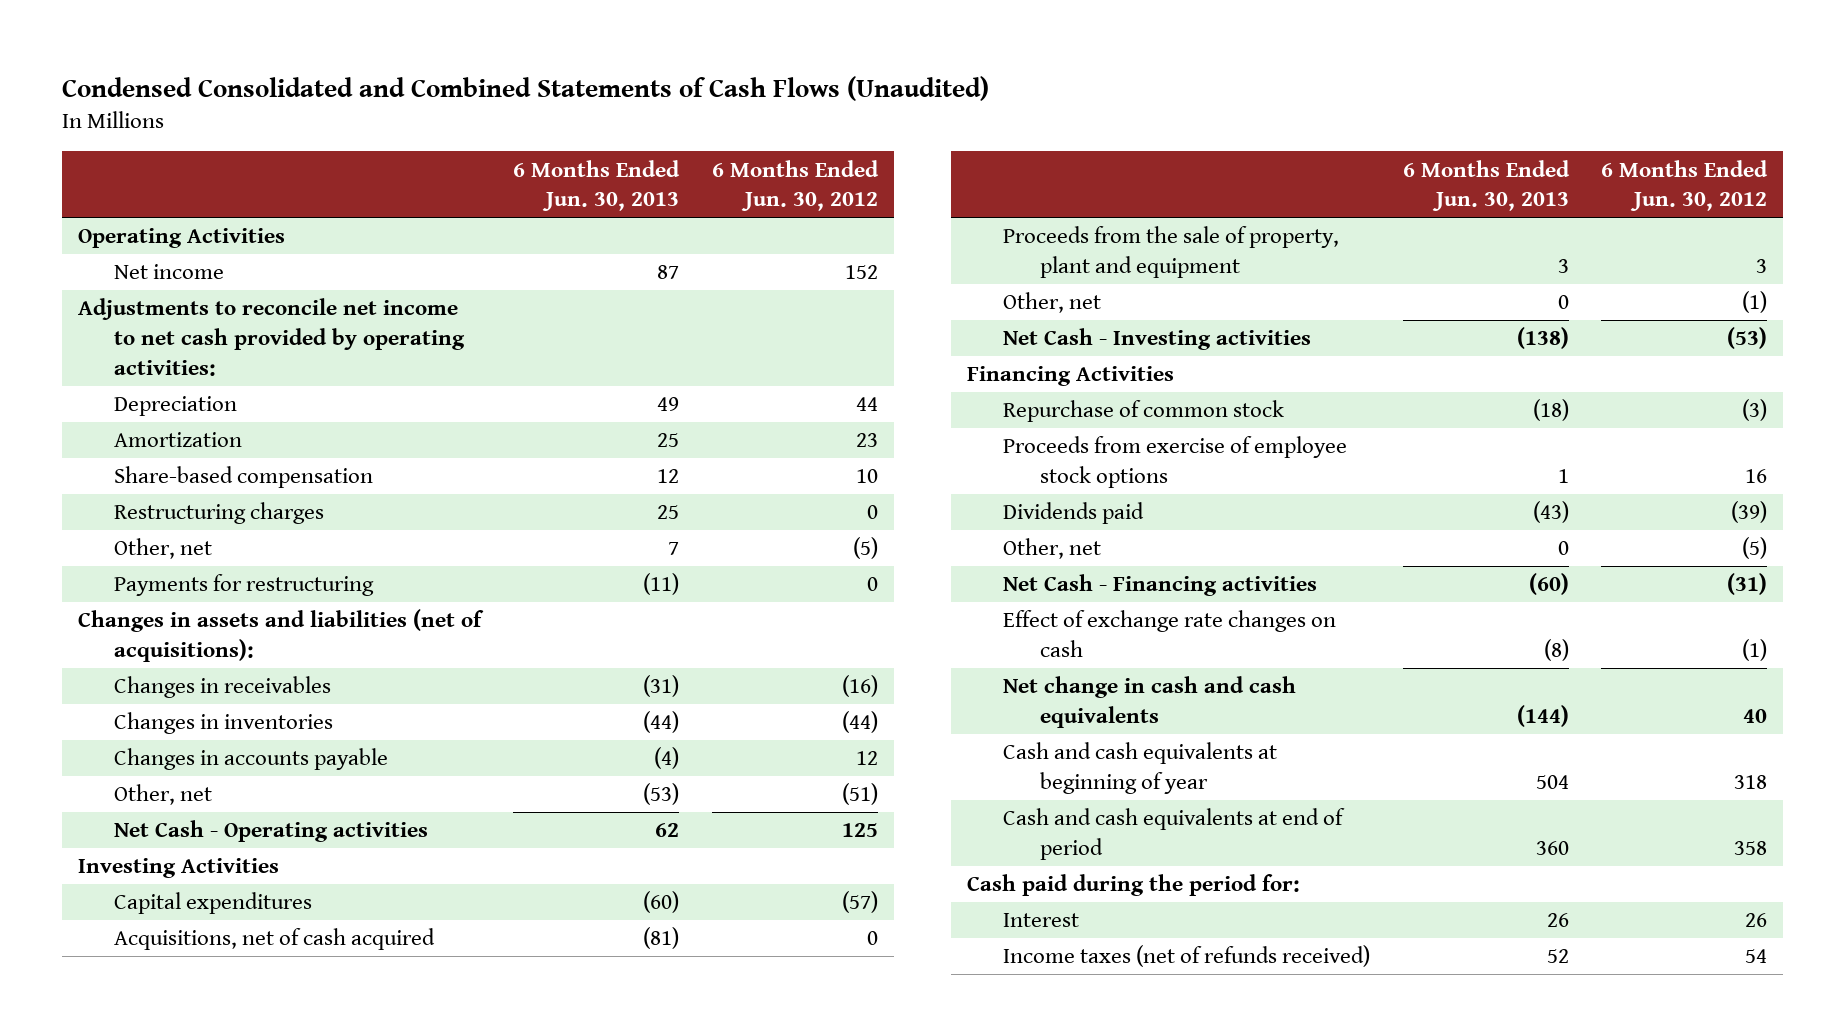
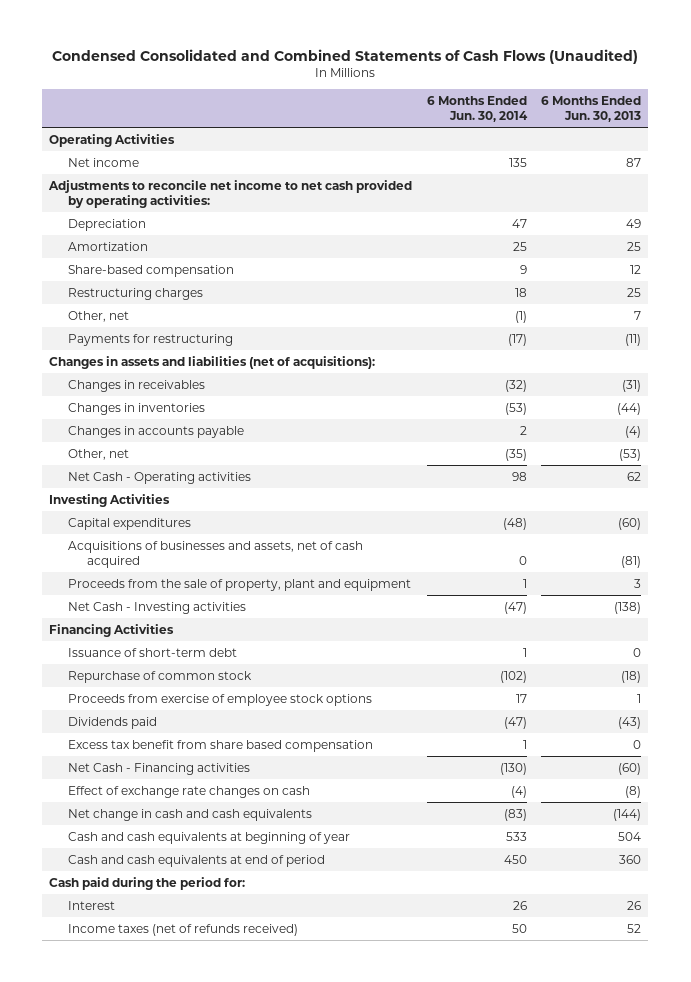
[711,159,879,212] 6 Months Ended Jun. 30, 2012 -> none
none -> [426,95,528,122] 6 Months Ended Jun. 30, 2014
[113,928,435,951] Acquisitions, net of cash acquired -> [68,540,364,568] Acquisitions of businesses and assets, net of cash acquired
[1003,292,1102,314] Other, net -> none
none -> [68,647,238,657] Issuance of short-term debt
[1003,538,1102,560] Other, net -> none
none -> [68,739,374,752] Excess tax benefit from share based compensation

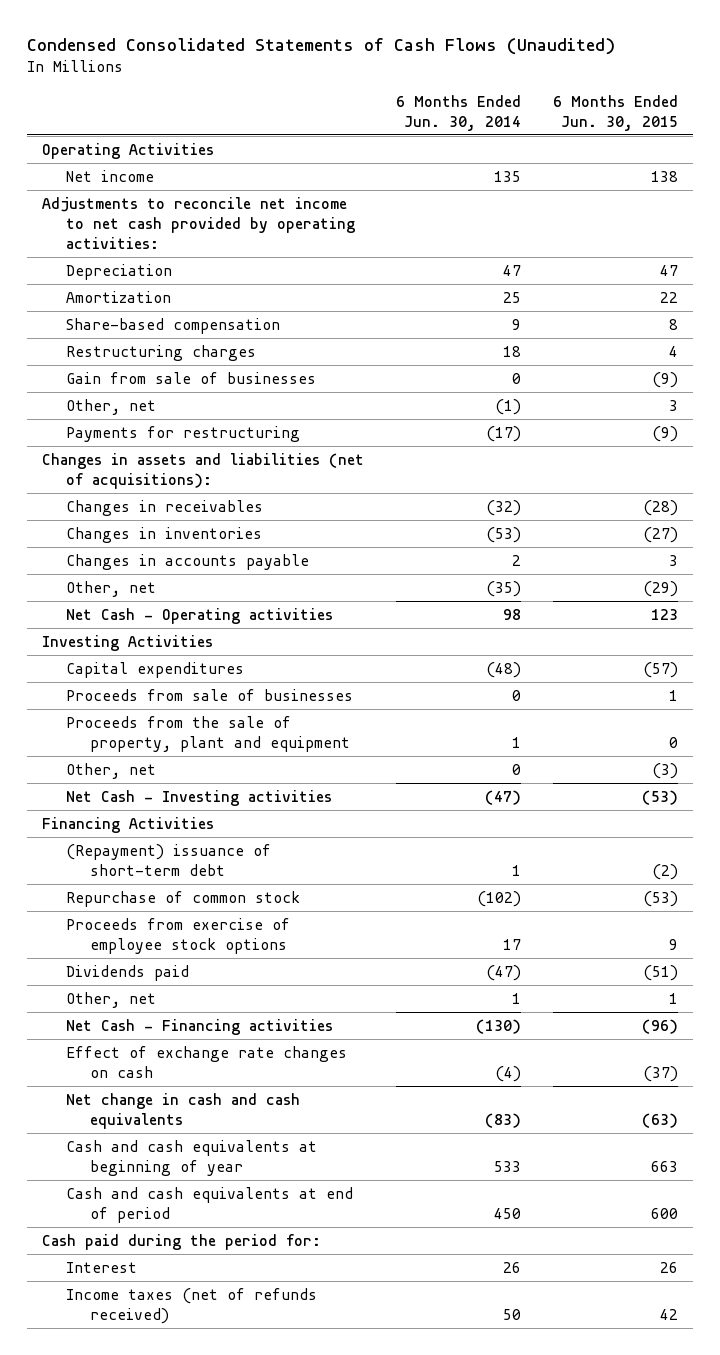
[52,48,639,64] Condensed Consolidated and Combined Statements of Cash Flows (Unaudited) -> [26,38,615,56] Condensed Consolidated Statements of Cash Flows (Unaudited)
[541,95,642,122] 6 Months Ended Jun. 30, 2013 -> none
none -> [552,95,678,131] 6 Months Ended Jun. 30, 2015
none -> [66,371,317,384] Gain from sale of businesses
[68,540,364,568] Acquisitions of businesses and assets, net of cash acquired -> none
none -> [66,688,354,701] Proceeds from sale of businesses
none -> [66,762,157,779] Other, net
[68,647,238,657] Issuance of short-term debt -> [66,843,272,876] (Repayment) issuance of short-term debt
[68,739,374,752] Excess tax benefit from share based compensation -> none
none -> [66,991,157,1008] Other, net

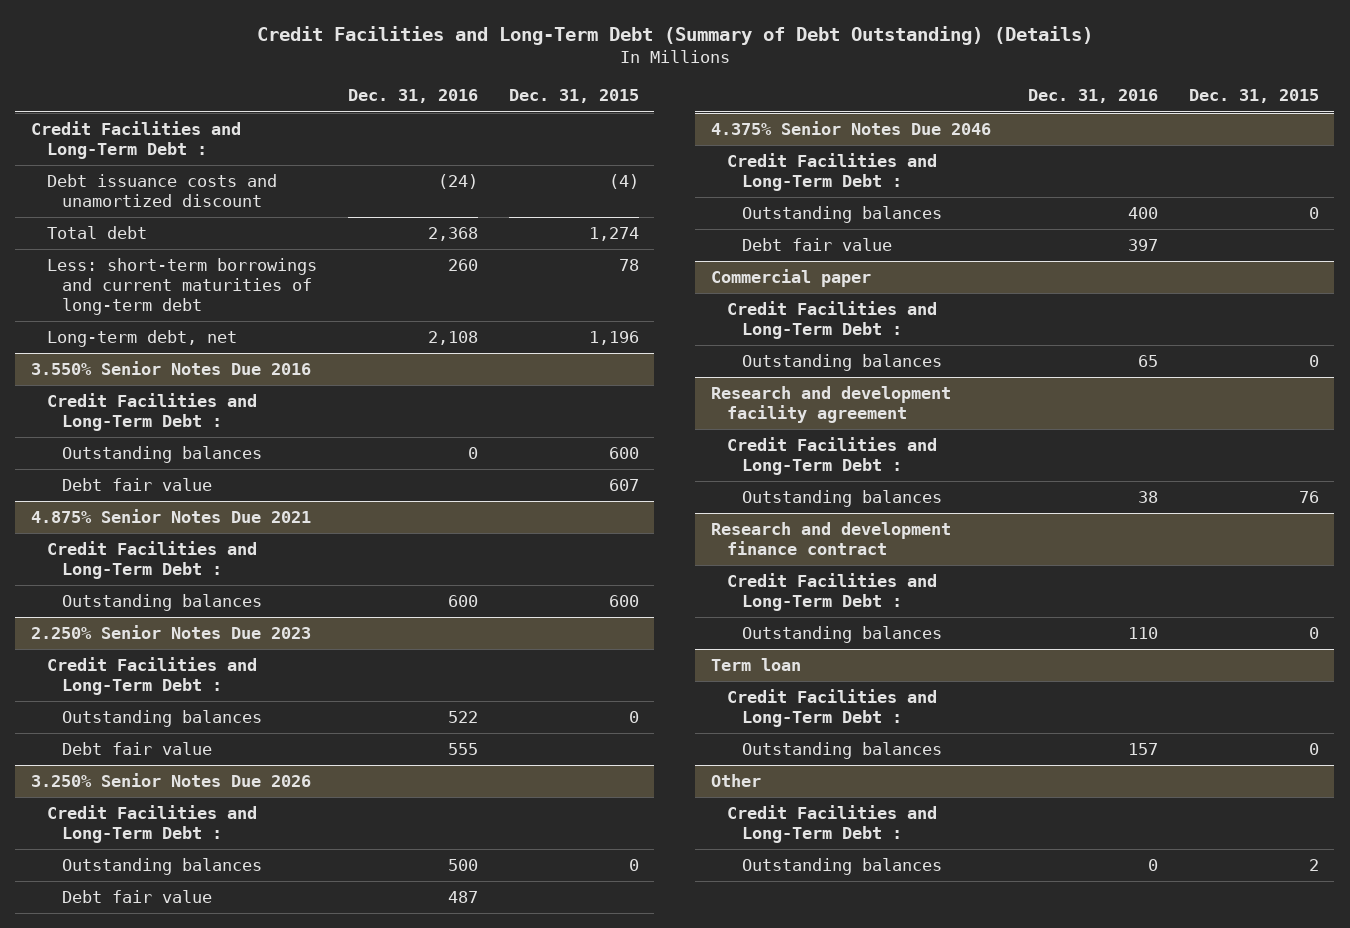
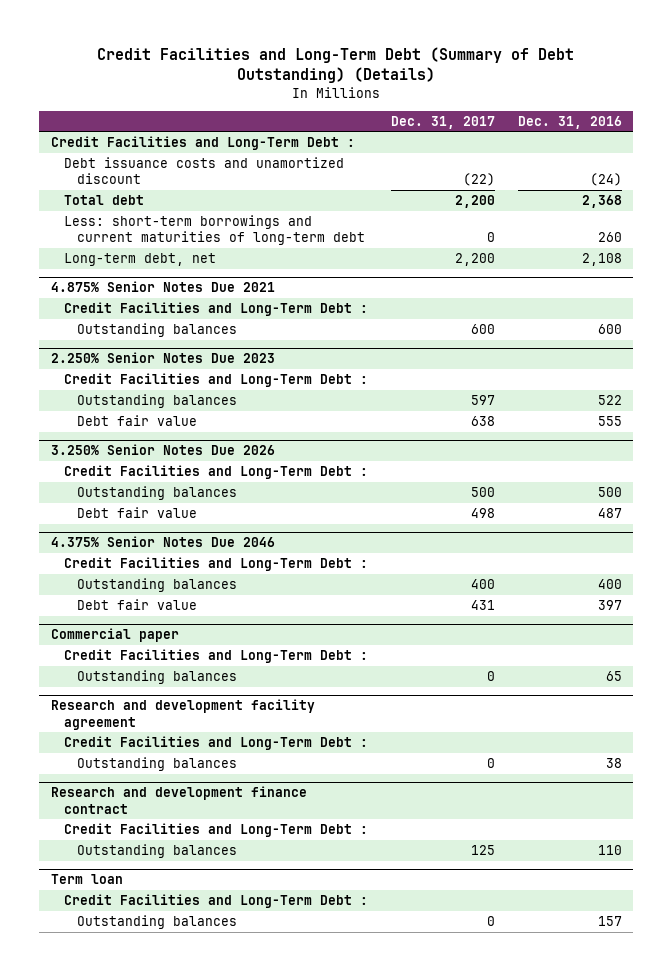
[508,89,639,104] Dec. 31, 2015 -> none
none -> [390,115,495,129] Dec. 31, 2017
[31,361,312,376] 3.550% Senior Notes Due 2016 -> none
[46,393,257,431] Credit Facilities and Long-Term Debt : -> none
[62,446,263,464] Outstanding balances -> none
[62,478,213,492] Debt fair value -> none
[710,774,761,788] Other -> none
[726,805,937,843] Credit Facilities and Long-Term Debt : -> none
[742,858,943,876] Outstanding balances -> none

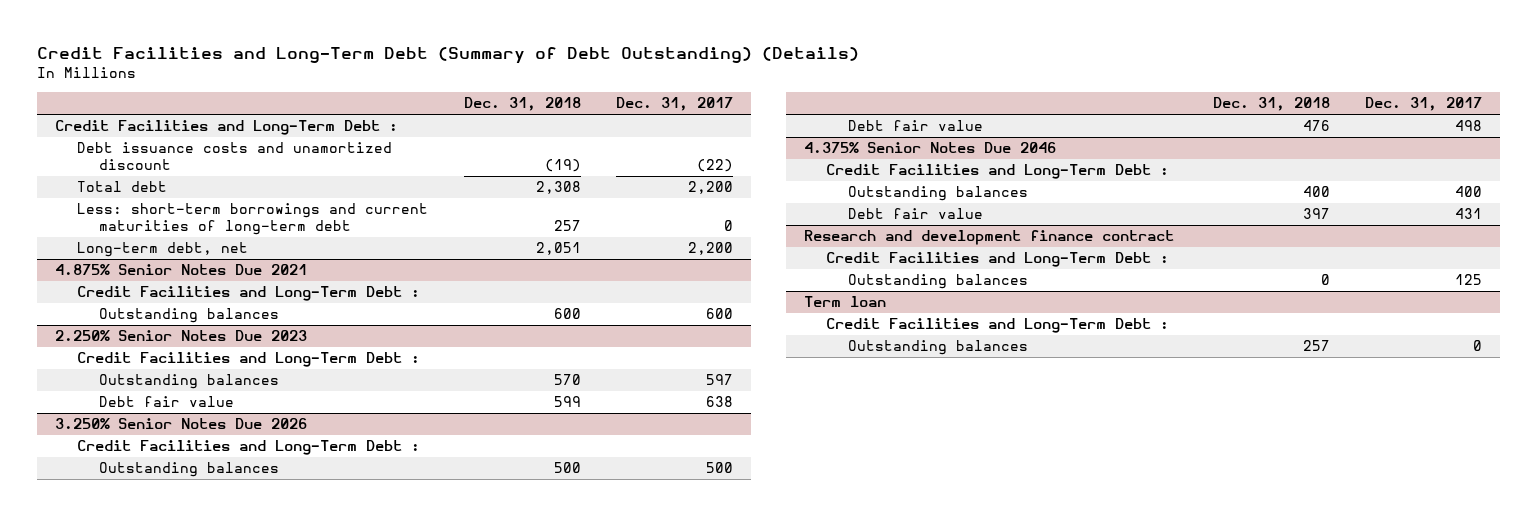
[517,115,622,129] Dec. 31, 2016 -> none
none -> [463,97,581,112] Dec. 31, 2018
[50,628,179,643] Commercial paper -> none
[63,649,368,664] Credit Facilities and Long-Term Debt : -> none
[76,670,237,685] Outstanding balances -> none
[50,699,315,730] Research and development facility agreement -> none
[63,736,368,751] Credit Facilities and Long-Term Debt : -> none
[76,757,237,772] Outstanding balances -> none

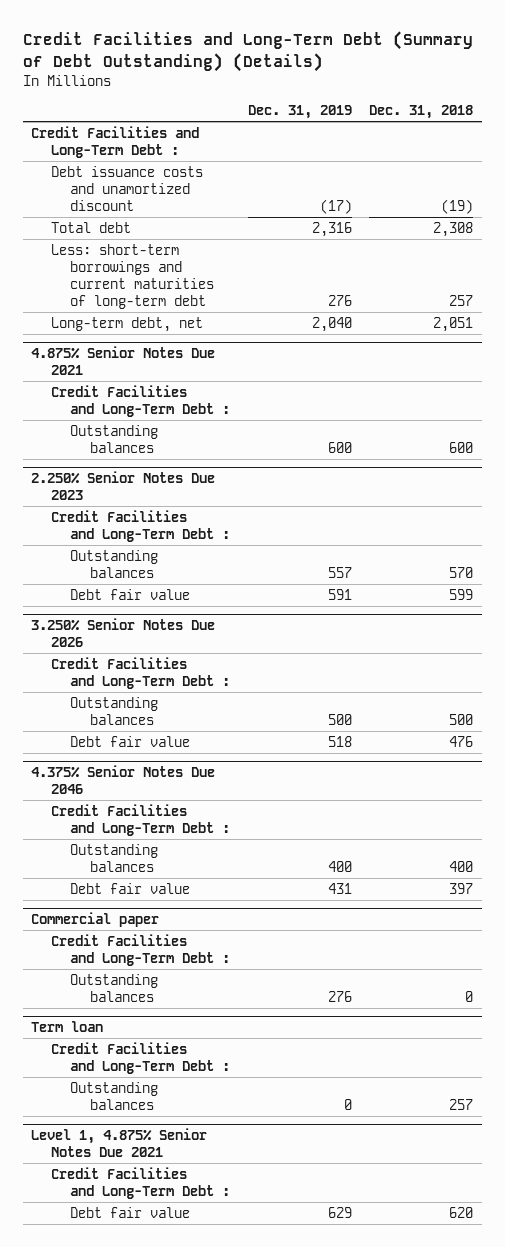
[616,97,734,112] Dec. 31, 2017 -> none
none -> [247,105,352,120] Dec. 31, 2019
[804,230,1175,246] Research and development finance contract -> none
none -> [31,912,160,928] Commercial paper
none -> [31,1128,208,1158] Level 1, 4.875% Senior Notes Due 2021
none -> [50,1166,231,1199] Credit Facilities and Long-Term Debt :
none -> [70,1206,191,1218] Debt fair value

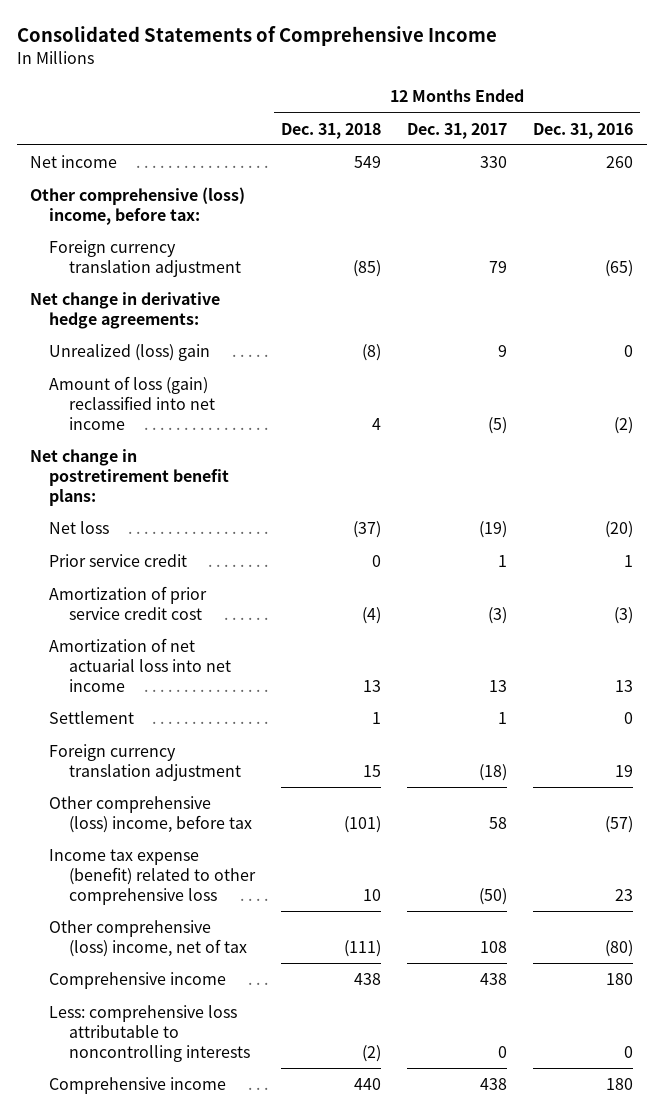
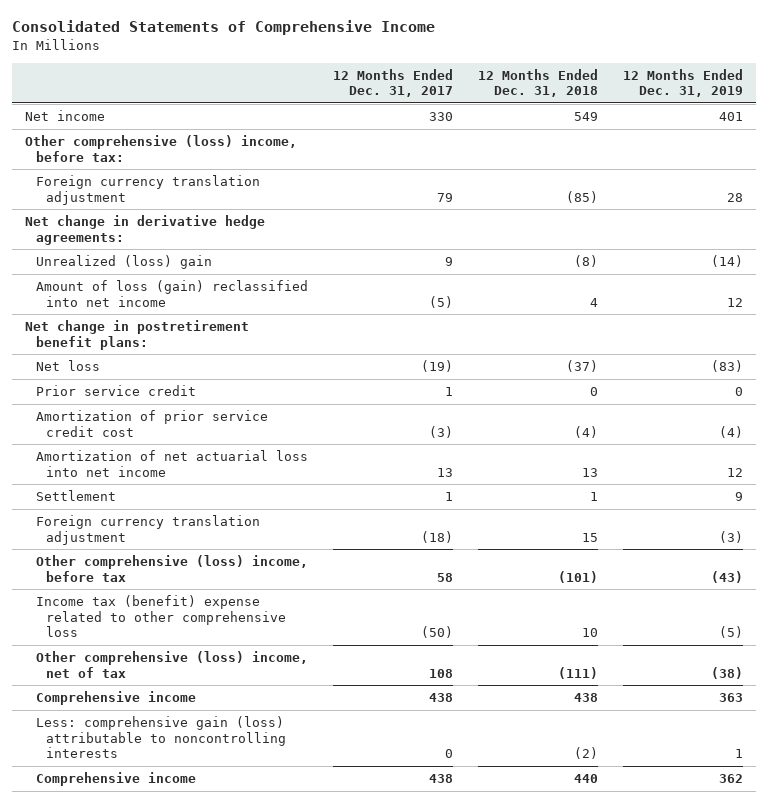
[533,122,634,139] Dec. 31, 2016 -> none
none -> [623,68,744,98] 12 Months Ended Dec. 31, 2019
[49,849,256,905] Income tax expense (benefit) related to other comprehensive loss -> [35,595,287,638] Income tax (benefit) expense related to other comprehensive loss
[49,1005,250,1062] Less: comprehensive loss attributable to noncontrolling interests -> [35,716,287,759] Less: comprehensive gain (loss) attributable to noncontrolling interests

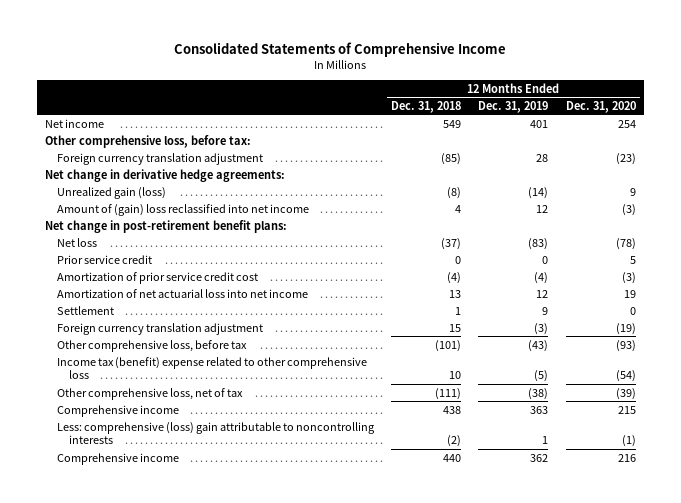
[332,68,453,98] 12 Months Ended Dec. 31, 2017 -> none
none -> [565,100,636,113] Dec. 31, 2020
[24,135,297,162] Other comprehensive (loss) income, before tax: -> [45,134,252,148] Other comprehensive loss, before tax:
[35,255,212,270] Unrealized (loss) gain -> [57,186,167,199] Unrealized gain (loss)
[35,280,308,307] Amount of loss (gain) reclassified into net income -> [57,203,310,216] Amount of (gain) loss reclassified into net income
[24,320,249,350] Net change in postretirement benefit plans: -> [45,219,288,233] Net change in post-retirement benefit plans:
[35,555,308,582] Other comprehensive (loss) income, before tax -> [57,339,248,352] Other comprehensive loss, before tax
[35,651,308,678] Other comprehensive (loss) income, net of tax -> [57,387,244,400] Other comprehensive loss, net of tax
[35,716,287,759] Less: comprehensive gain (loss) attributable to noncontrolling interests -> [57,421,376,445] Less: comprehensive (loss) gain attributable to noncontrolling interests

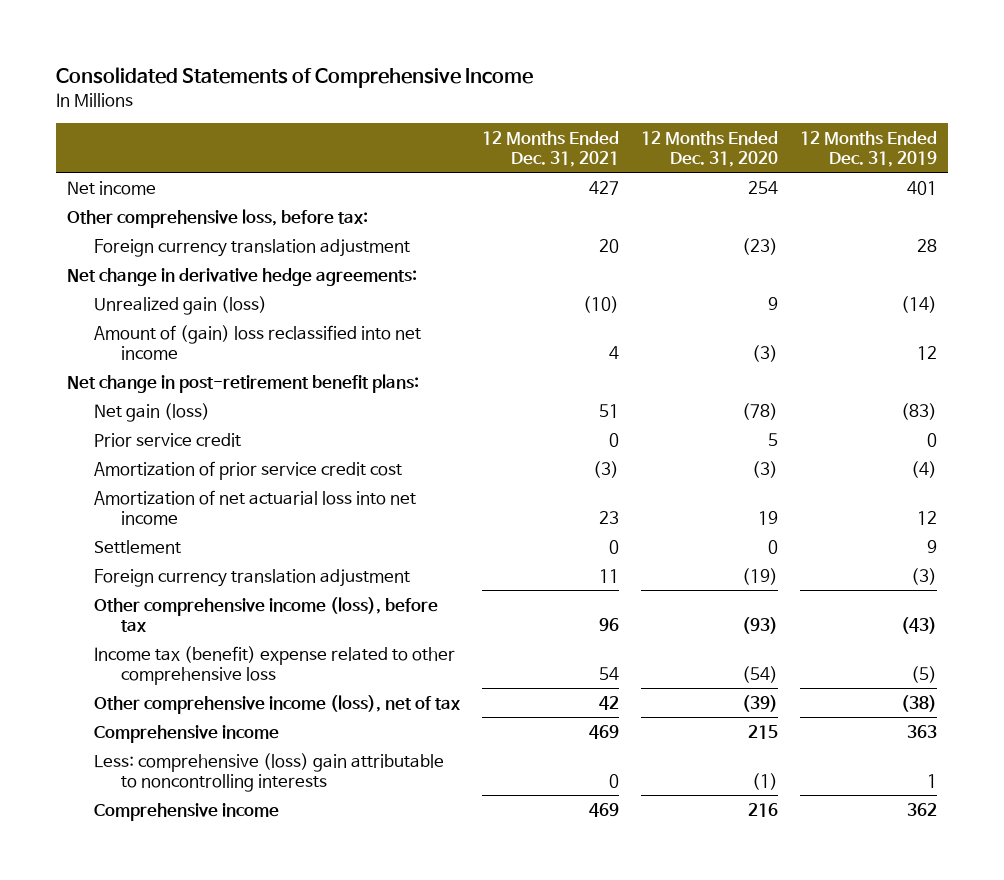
[391,100,462,113] Dec. 31, 2018 -> none
none -> [481,130,619,168] 12 Months Ended Dec. 31, 2021
[57,237,98,247] Net loss -> [93,402,210,422] Net gain (loss)
[57,339,248,352] Other comprehensive loss, before tax -> [93,596,438,632] Other comprehensive income (loss), before tax
[57,387,244,400] Other comprehensive loss, net of tax -> [93,694,460,714] Other comprehensive income (loss), net of tax

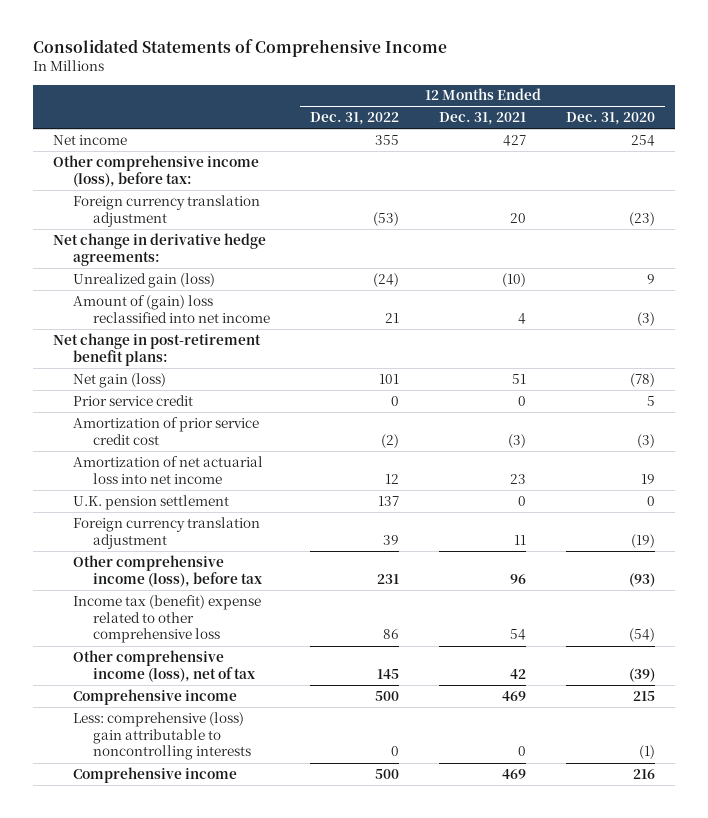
[799,130,937,168] 12 Months Ended Dec. 31, 2019 -> none
none -> [310,112,400,126] Dec. 31, 2022
[67,208,369,228] Other comprehensive loss, before tax: -> [52,154,259,187] Other comprehensive income (loss), before tax:
[93,539,181,554] Settlement -> [72,494,229,510] U.K. pension settlement

